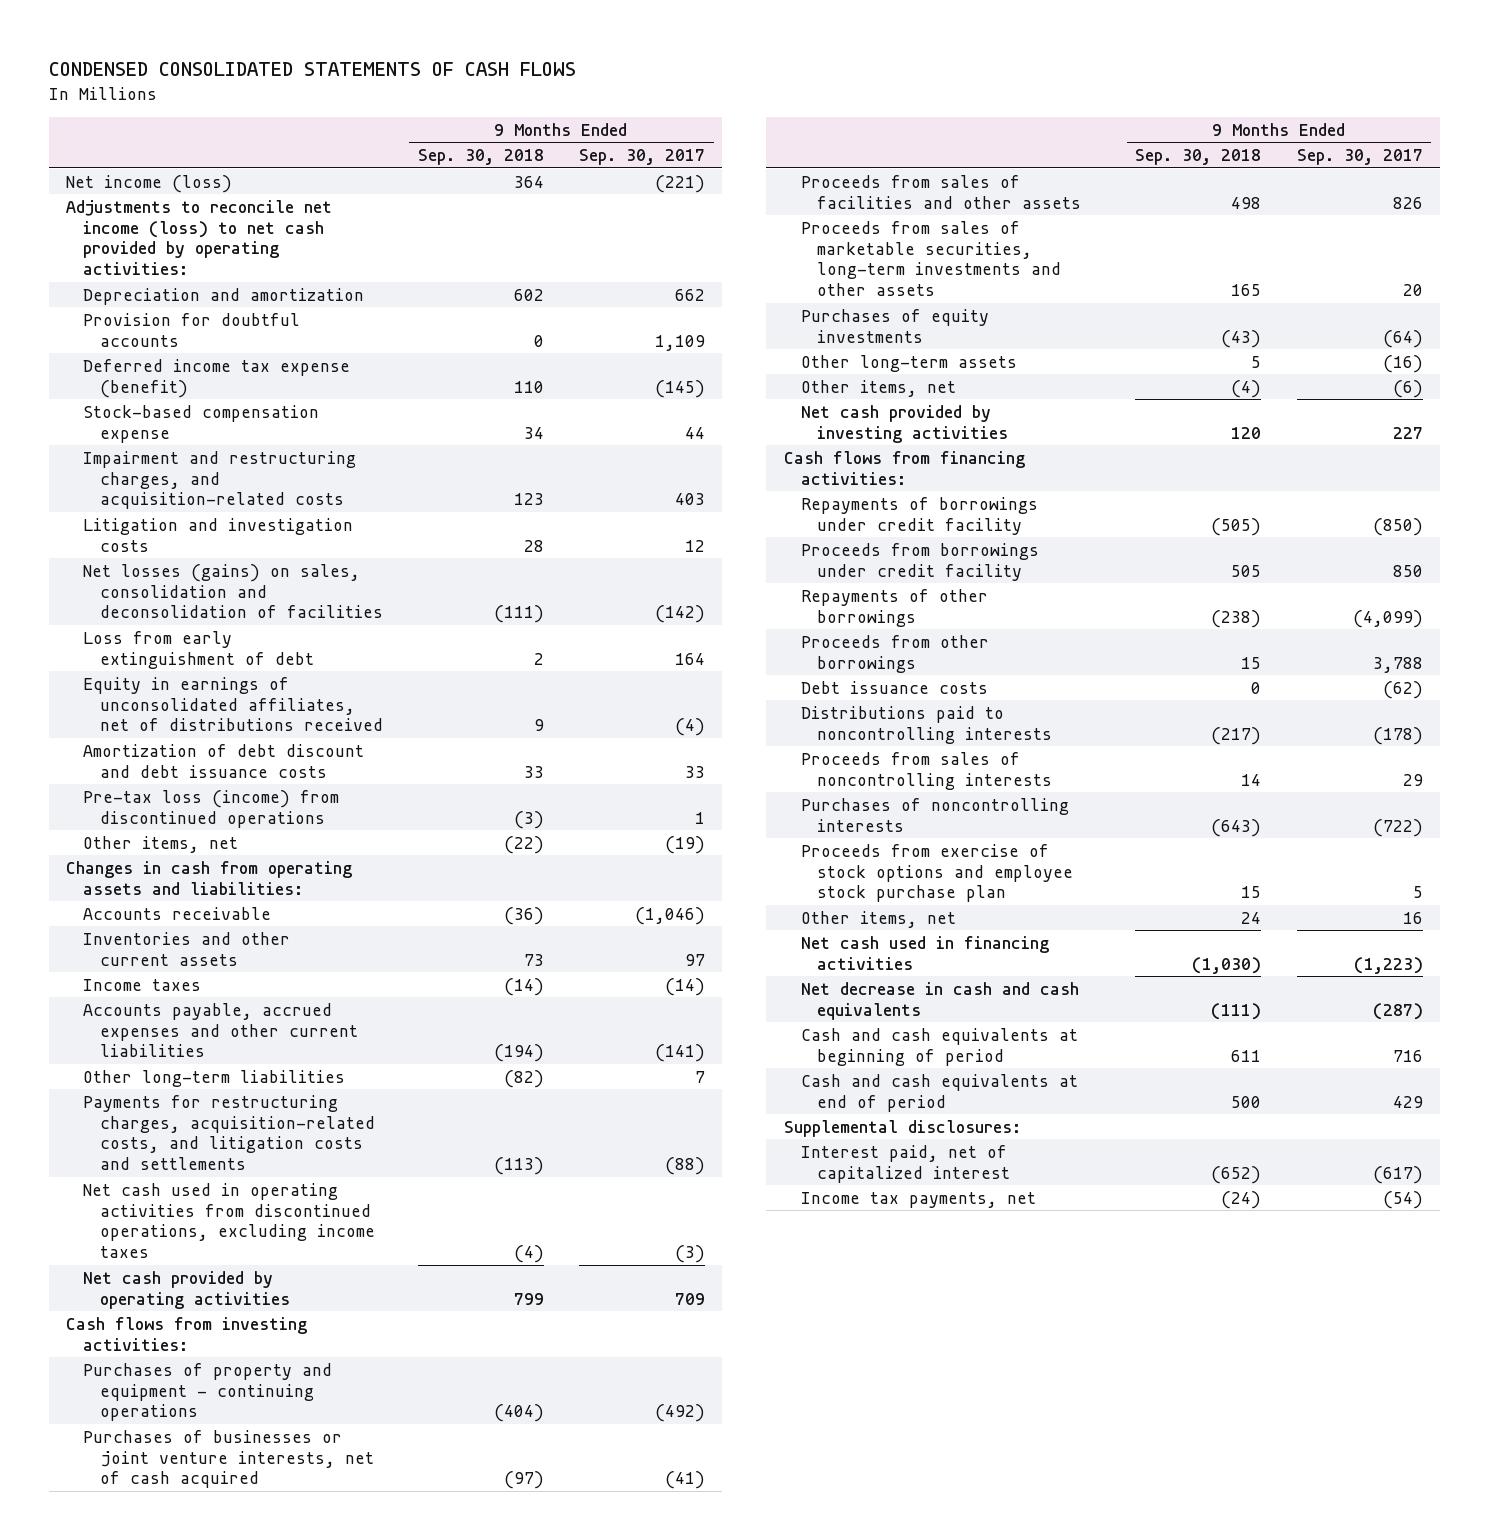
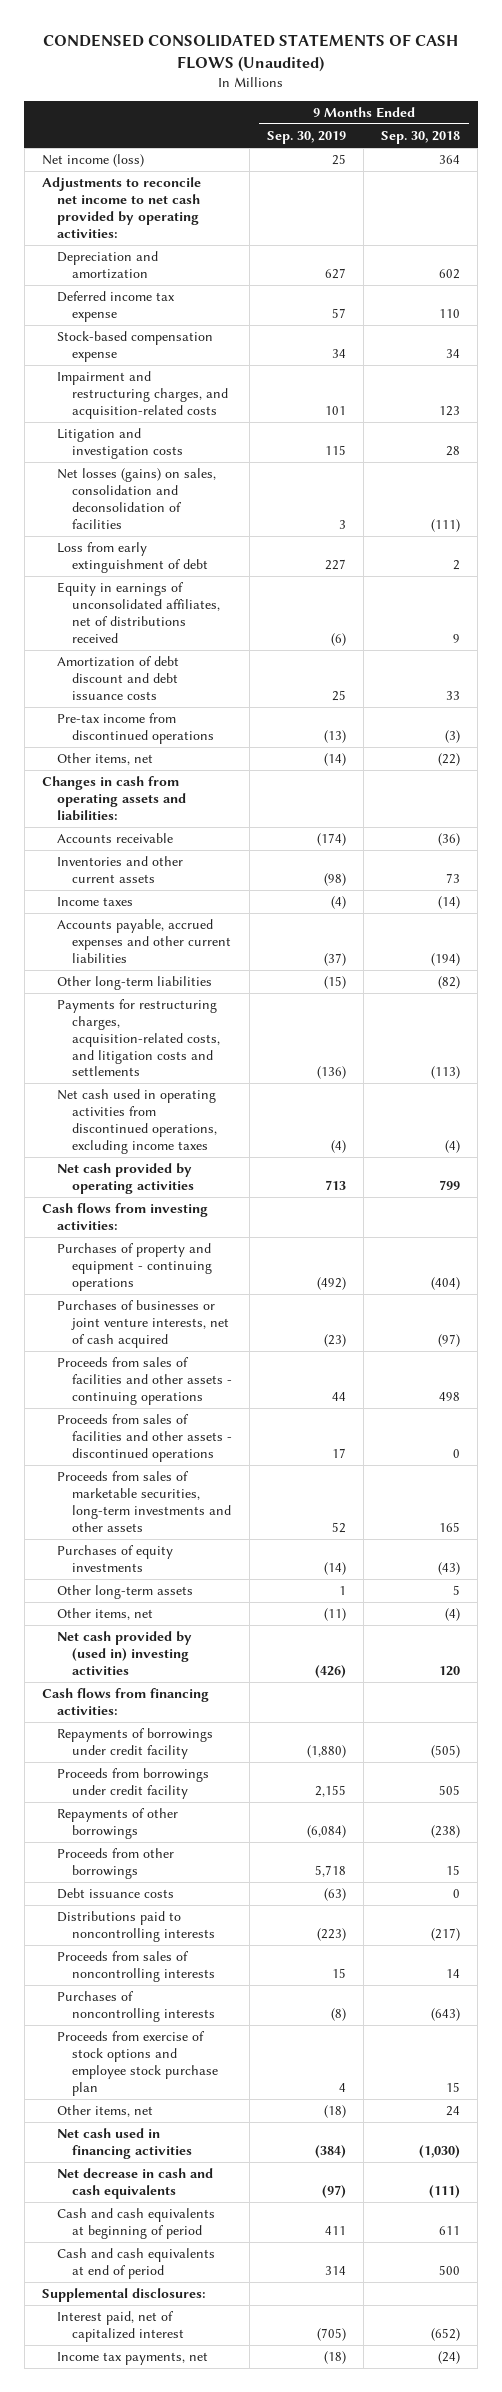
[48,61,576,76] CONDENSED CONSOLIDATED STATEMENTS OF CASH FLOWS -> [42,33,458,72] CONDENSED CONSOLIDATED STATEMENTS OF CASH FLOWS (Unaudited)
[578,149,705,166] Sep. 30, 2017 -> none
none -> [267,131,347,145] Sep. 30, 2019
[66,199,333,276] Adjustments to reconcile net income (loss) to net cash provided by operating activities: -> [41,177,201,238] Adjustments to reconcile net income to net cash provided by operating activities:
[82,312,300,347] Provision for doubtful accounts -> none
[82,358,350,398] Deferred income tax expense (benefit) -> [56,291,175,322] Deferred income tax expense
[82,789,339,828] Pre-tax loss (income) from discontinued operations -> [56,713,215,744] Pre-tax income from discontinued operations
[800,174,1082,209] Proceeds from sales of facilities and other assets -> [56,1357,233,1405] Proceeds from sales of facilities and other assets - continuing operations
none -> [56,1414,233,1462] Proceeds from sales of facilities and other assets - discontinued operations
[800,404,1009,443] Net cash provided by investing activities -> [56,1631,192,1675] Net cash provided by (used in) investing activities

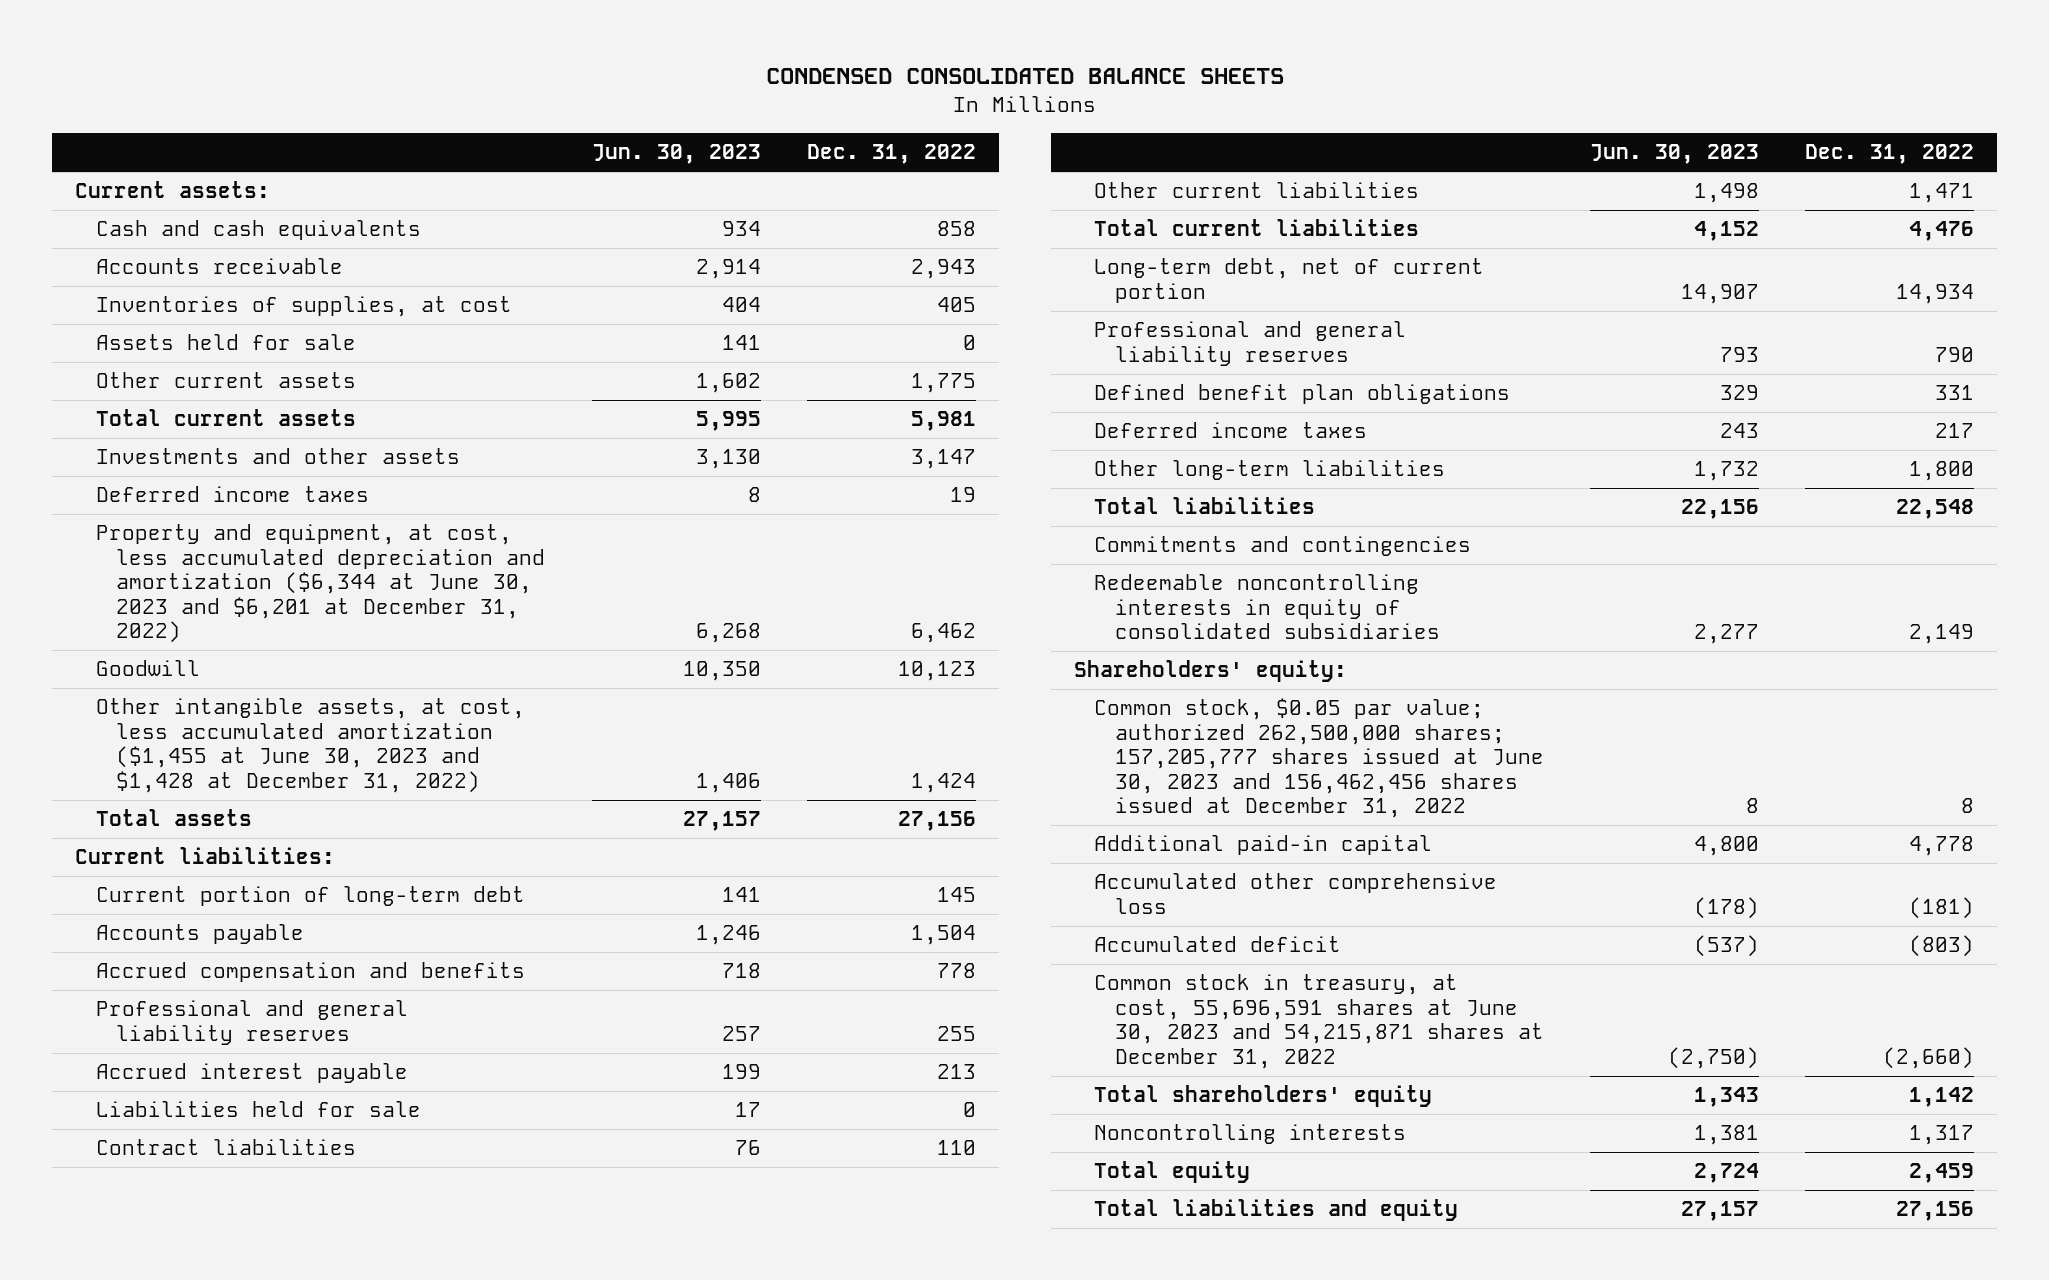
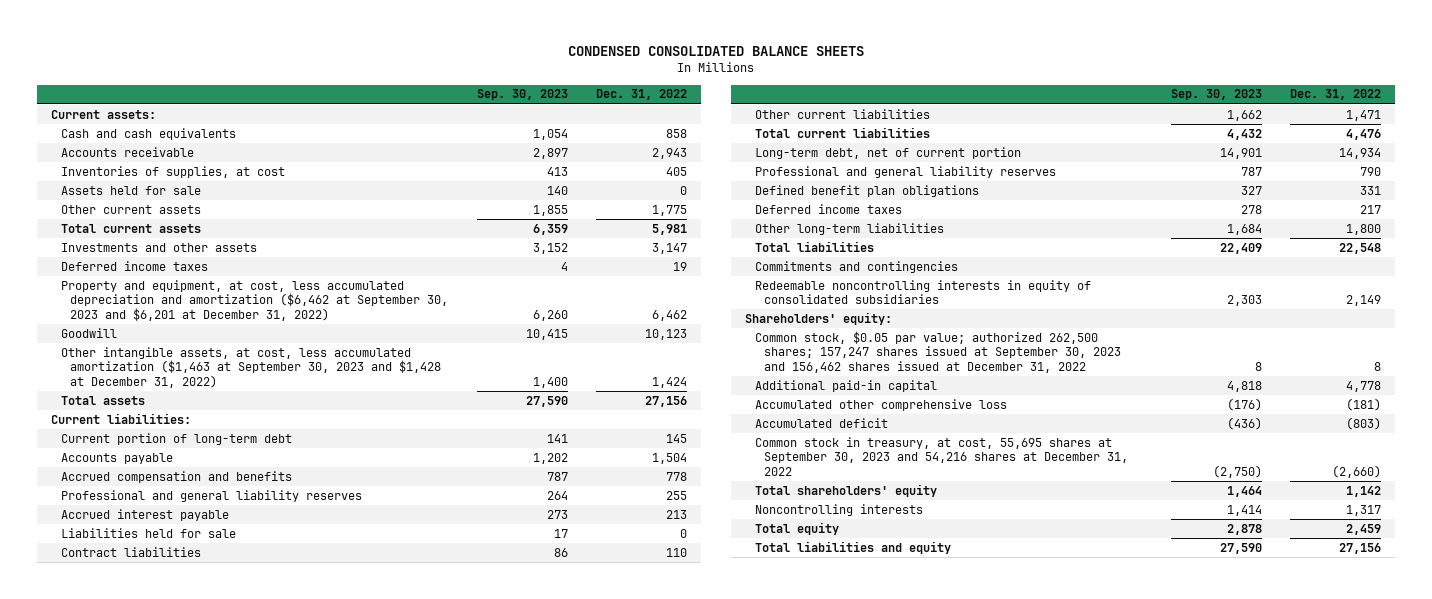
[591,144,761,165] Jun. 30, 2023 -> none
none -> [476,89,568,101] Sep. 30, 2023
[95,524,546,644] Property and equipment, at cost, less accumulated depreciation and amortization ($6,344 at June 30, 2023 and $6,201 at December 31, 2022) -> [60,279,449,321] Property and equipment, at cost, less accumulated depreciation and amortization ($6,462 at September 30, 2023 and $6,201 at December 31, 2022)
[95,698,525,793] Other intangible assets, at cost, less accumulated amortization ($1,455 at June 30, 2023 and $1,428 at December 31, 2022) -> [60,346,442,388] Other intangible assets, at cost, less accumulated amortization ($1,463 at September 30, 2023 and $1,428 at December 31, 2022)
[1094,698,1544,819] Common stock, $0.05 par value; authorized 262,500,000 shares; 157,205,777 shares issued at June 30, 2023 and 156,462,456 shares issued at December 31, 2022 -> [754,330,1122,373] Common stock, $0.05 par value; authorized 262,500 shares; 157,247 shares issued at September 30, 2023 and 156,462 shares issued at December 31, 2022
[1094,974,1544,1069] Common stock in treasury, at cost, 55,696,591 shares at June 30, 2023 and 54,215,871 shares at December 31, 2022 -> [754,436,1129,476] Common stock in treasury, at cost, 55,695 shares at September 30, 2023 and 54,216 shares at December 31, 2022

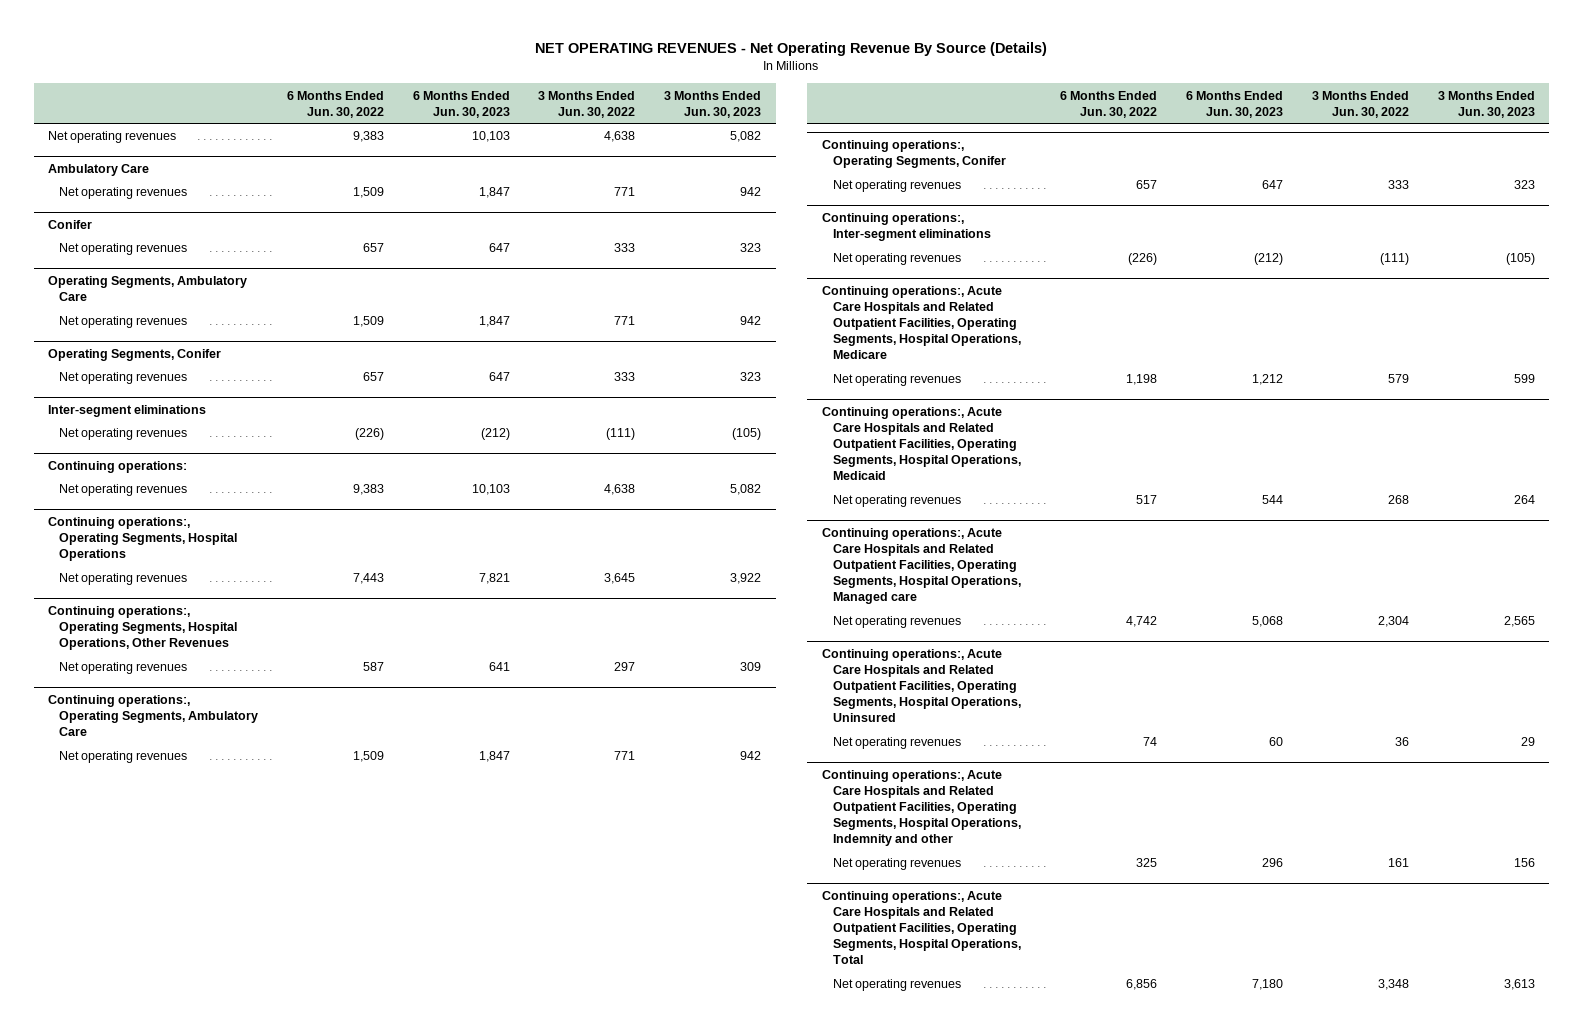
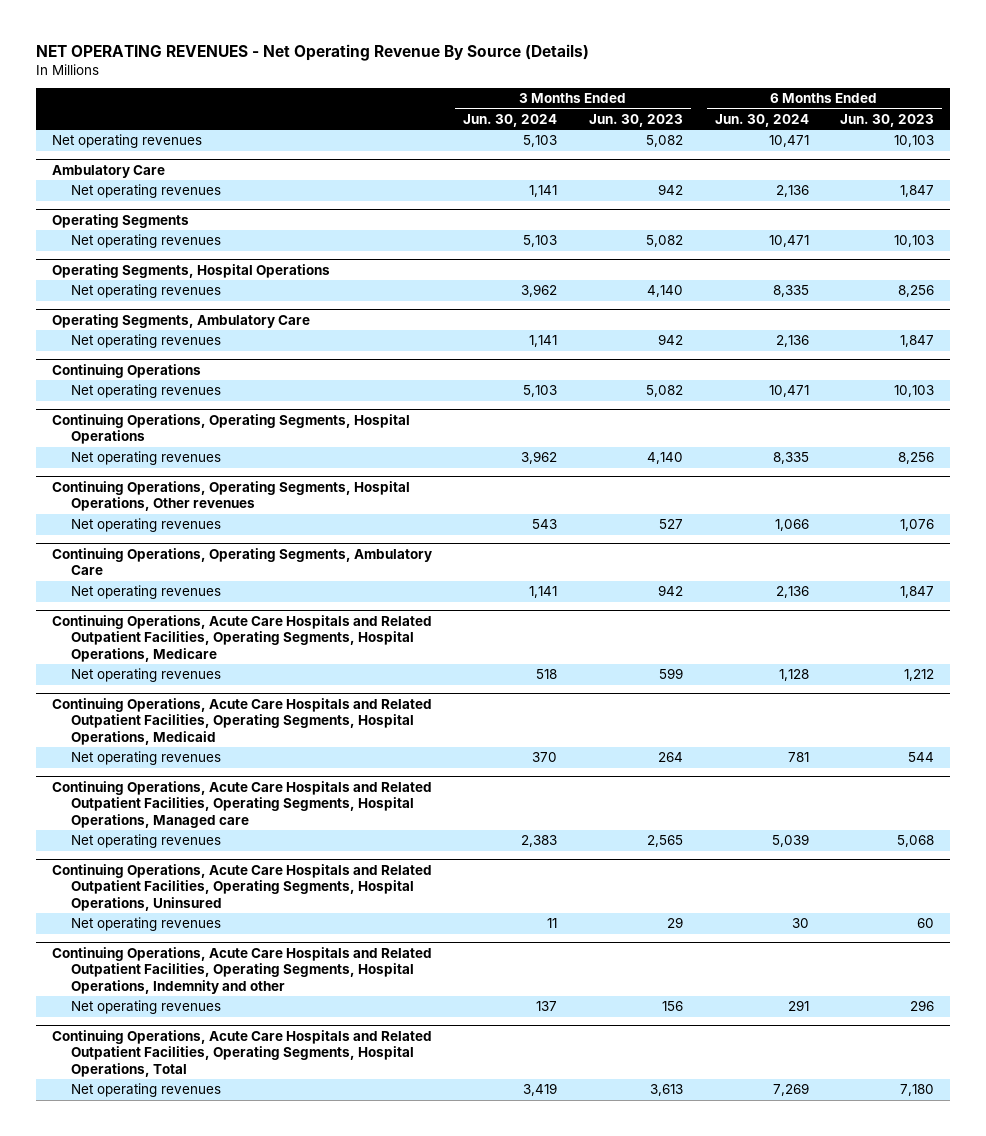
[286,90,384,118] 6 Months Ended Jun. 30, 2022 -> none
[538,90,636,118] 3 Months Ended Jun. 30, 2022 -> none
none -> [463,113,558,127] Jun. 30, 2024
none -> [714,113,809,127] Jun. 30, 2024
[48,219,93,229] Conifer -> none
none -> [51,213,189,228] Operating Segments
[488,243,510,253] 647 -> [894,235,935,248] 10,103
[740,243,762,253] 323 -> [645,235,683,248] 5,082
none -> [51,263,330,278] Operating Segments, Hospital Operations
none -> [70,284,221,299] Net operating revenues
[48,348,222,361] Operating Segments, Conifer -> none
[59,372,188,385] Net operating revenues -> none
[48,404,207,417] Inter-segment eliminations -> none
[59,428,188,441] Net operating revenues -> none
[48,460,188,473] Continuing operations: -> [51,363,201,378] Continuing Operations
[48,516,238,561] Continuing operations:, Operating Segments, Hospital Operations -> [51,413,410,445] Continuing Operations, Operating Segments, Hospital Operations
[478,573,510,585] 7,821 -> [898,452,935,465] 8,256
[730,573,762,585] 3,922 -> [646,452,683,465] 4,140
[48,605,238,650] Continuing operations:, Operating Segments, Hospital Operations, Other Revenues -> [51,480,410,512] Continuing Operations, Operating Segments, Hospital Operations, Other revenues
[488,662,510,672] 641 -> [900,519,935,532] 1,076
[740,662,762,672] 309 -> [658,519,683,530] 527
[48,694,259,736] Continuing operations:, Operating Segments, Ambulatory Care -> [51,547,432,576] Continuing Operations, Operating Segments, Ambulatory Care
[821,139,1006,168] Continuing operations:, Operating Segments, Conifer -> none
[832,180,961,193] Net operating revenues -> none
[821,212,991,241] Continuing operations:, Inter-segment eliminations -> none
[832,253,961,266] Net operating revenues -> none
[821,285,1021,360] Continuing operations:, Acute Care Hospitals and Related Outpatient Facilities, Operating Segments, Hospital Operations, Medicare -> [51,614,432,662] Continuing Operations, Acute Care Hospitals and Related Outpatient Facilities, Operating Segments, Hospital Operations, Medicare
[821,406,1021,481] Continuing operations:, Acute Care Hospitals and Related Outpatient Facilities, Operating Segments, Hospital Operations, Medicaid -> [51,697,432,745] Continuing Operations, Acute Care Hospitals and Related Outpatient Facilities, Operating Segments, Hospital Operations, Medicaid
[821,527,1021,605] Continuing operations:, Acute Care Hospitals and Related Outpatient Facilities, Operating Segments, Hospital Operations, Managed care -> [51,780,432,828] Continuing Operations, Acute Care Hospitals and Related Outpatient Facilities, Operating Segments, Hospital Operations, Managed care
[821,648,1021,723] Continuing operations:, Acute Care Hospitals and Related Outpatient Facilities, Operating Segments, Hospital Operations, Uninsured -> [51,863,432,911] Continuing Operations, Acute Care Hospitals and Related Outpatient Facilities, Operating Segments, Hospital Operations, Uninsured
[821,769,1021,847] Continuing operations:, Acute Care Hospitals and Related Outpatient Facilities, Operating Segments, Hospital Operations, Indemnity and other -> [51,946,432,994] Continuing Operations, Acute Care Hospitals and Related Outpatient Facilities, Operating Segments, Hospital Operations, Indemnity and other
[821,890,1021,965] Continuing operations:, Acute Care Hospitals and Related Outpatient Facilities, Operating Segments, Hospital Operations, Total -> [51,1029,432,1077] Continuing Operations, Acute Care Hospitals and Related Outpatient Facilities, Operating Segments, Hospital Operations, Total

